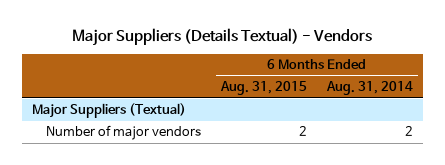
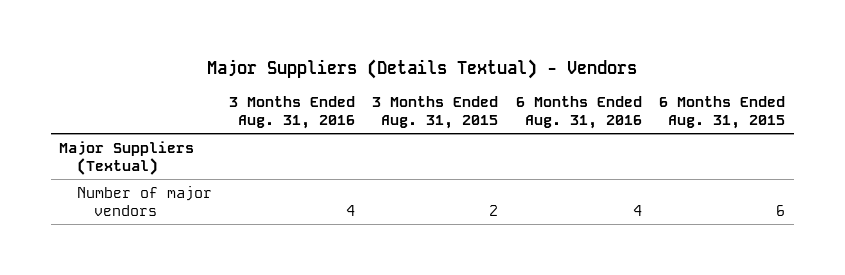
[326,81,414,96] Aug. 31, 2014 -> none
none -> [229,95,356,130] 3 Months Ended Aug. 31, 2016
none -> [372,95,499,130] 3 Months Ended Aug. 31, 2015
none -> [515,95,642,130] 6 Months Ended Aug. 31, 2016
[299,126,308,137] 2 -> [776,204,786,216] 6

